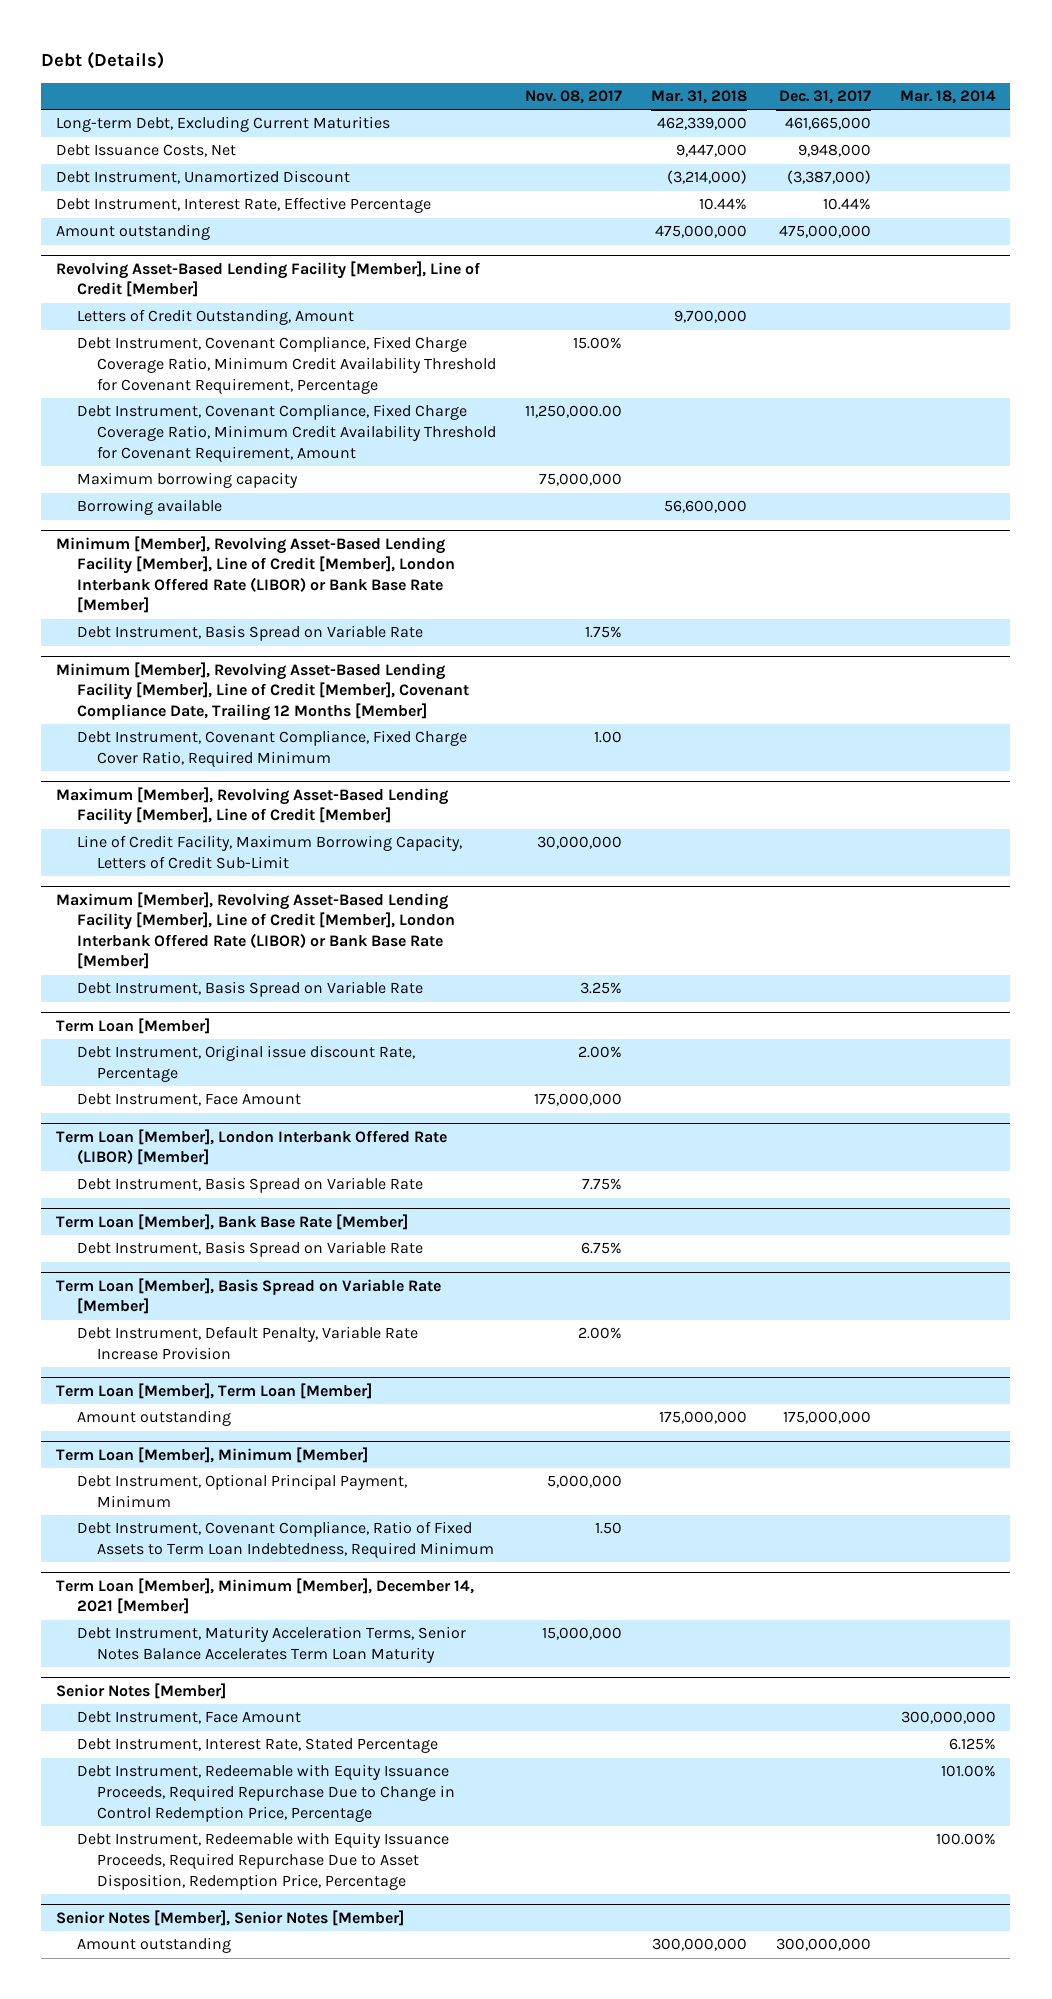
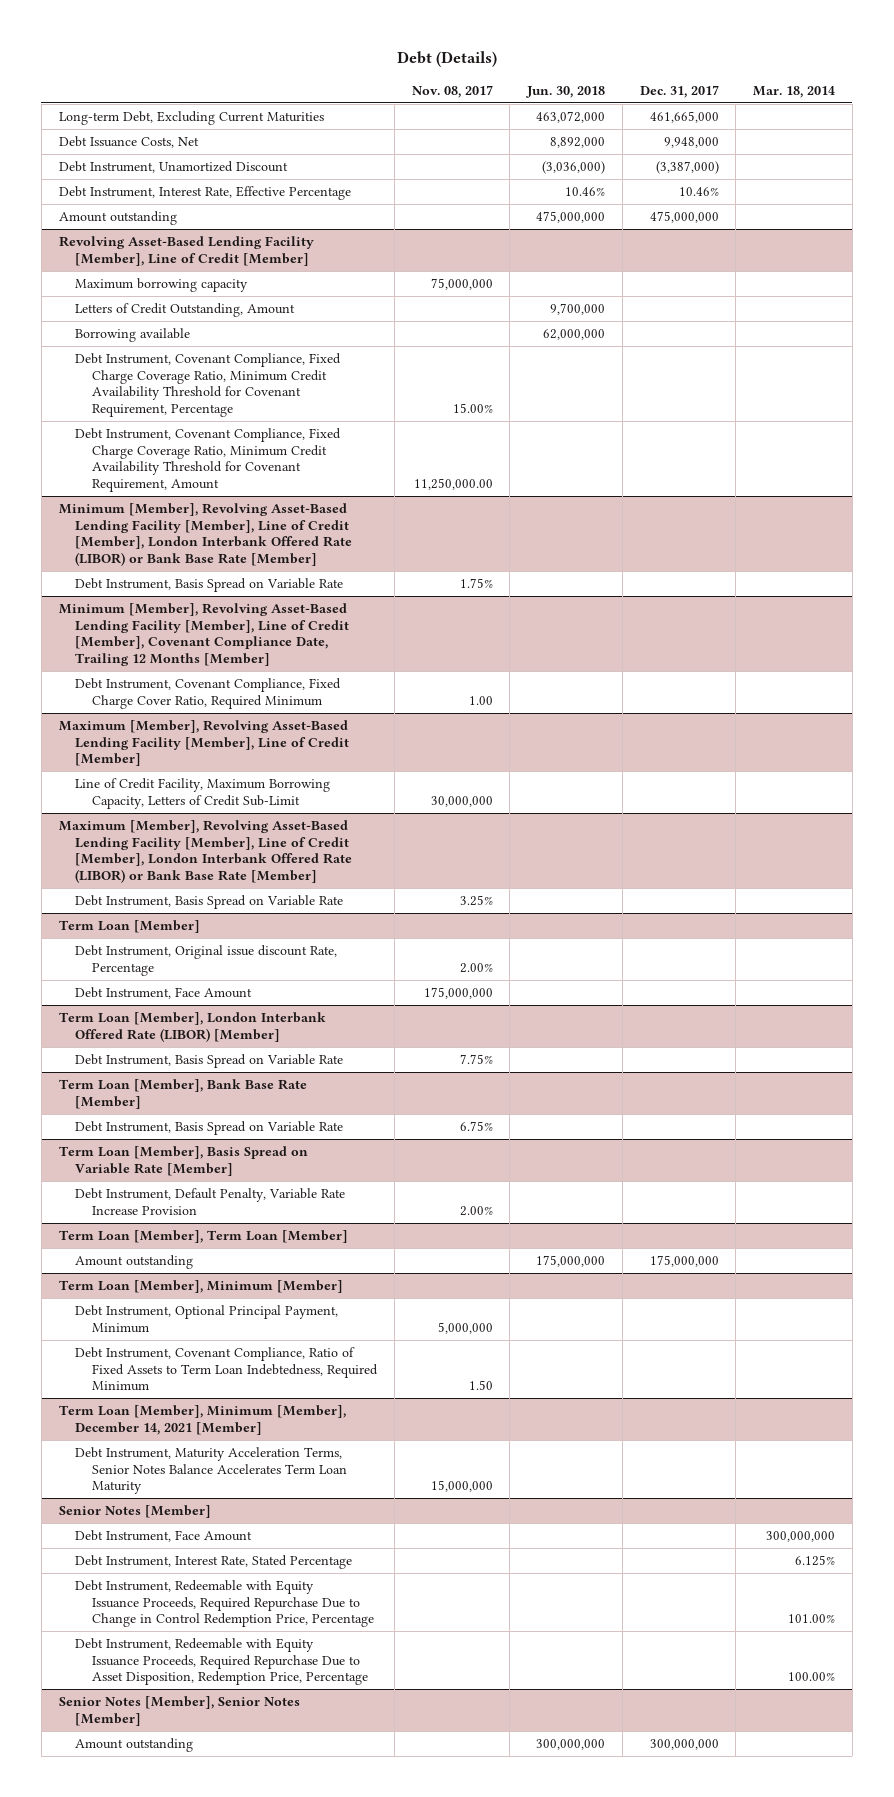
[650,90,747,105] Mar. 31, 2018 -> none
none -> [526,85,606,98] Jun. 30, 2018
[822,198,871,211] 10.44% -> [678,187,719,197] 10.46%
[76,472,298,489] Maximum borrowing capacity -> [75,278,249,293] Maximum borrowing capacity
[76,499,222,516] Borrowing available -> [75,328,191,343] Borrowing available

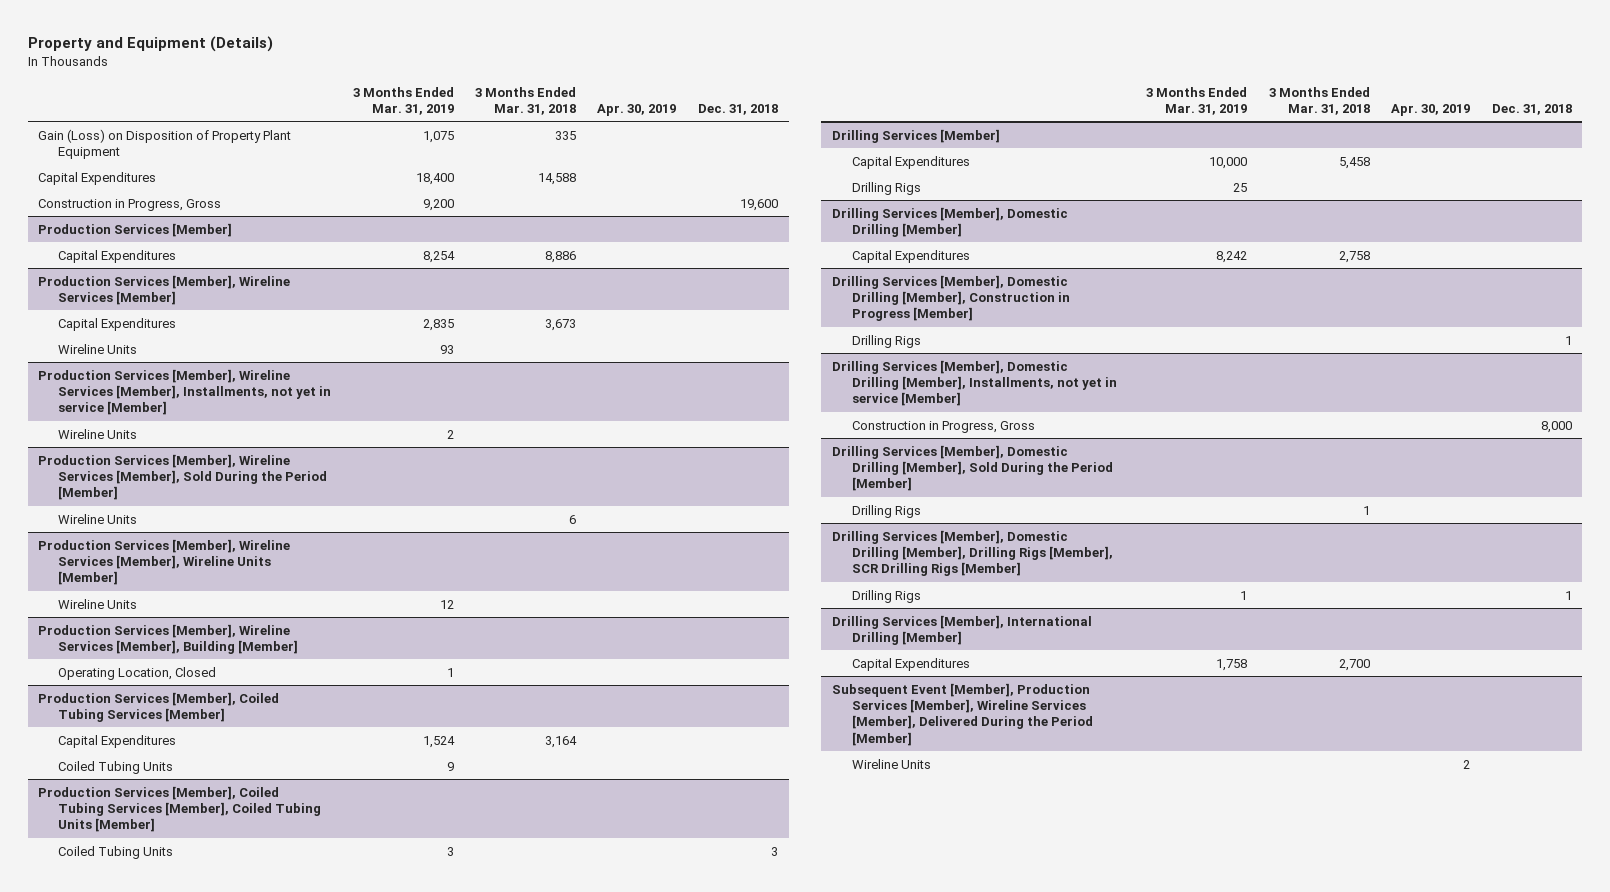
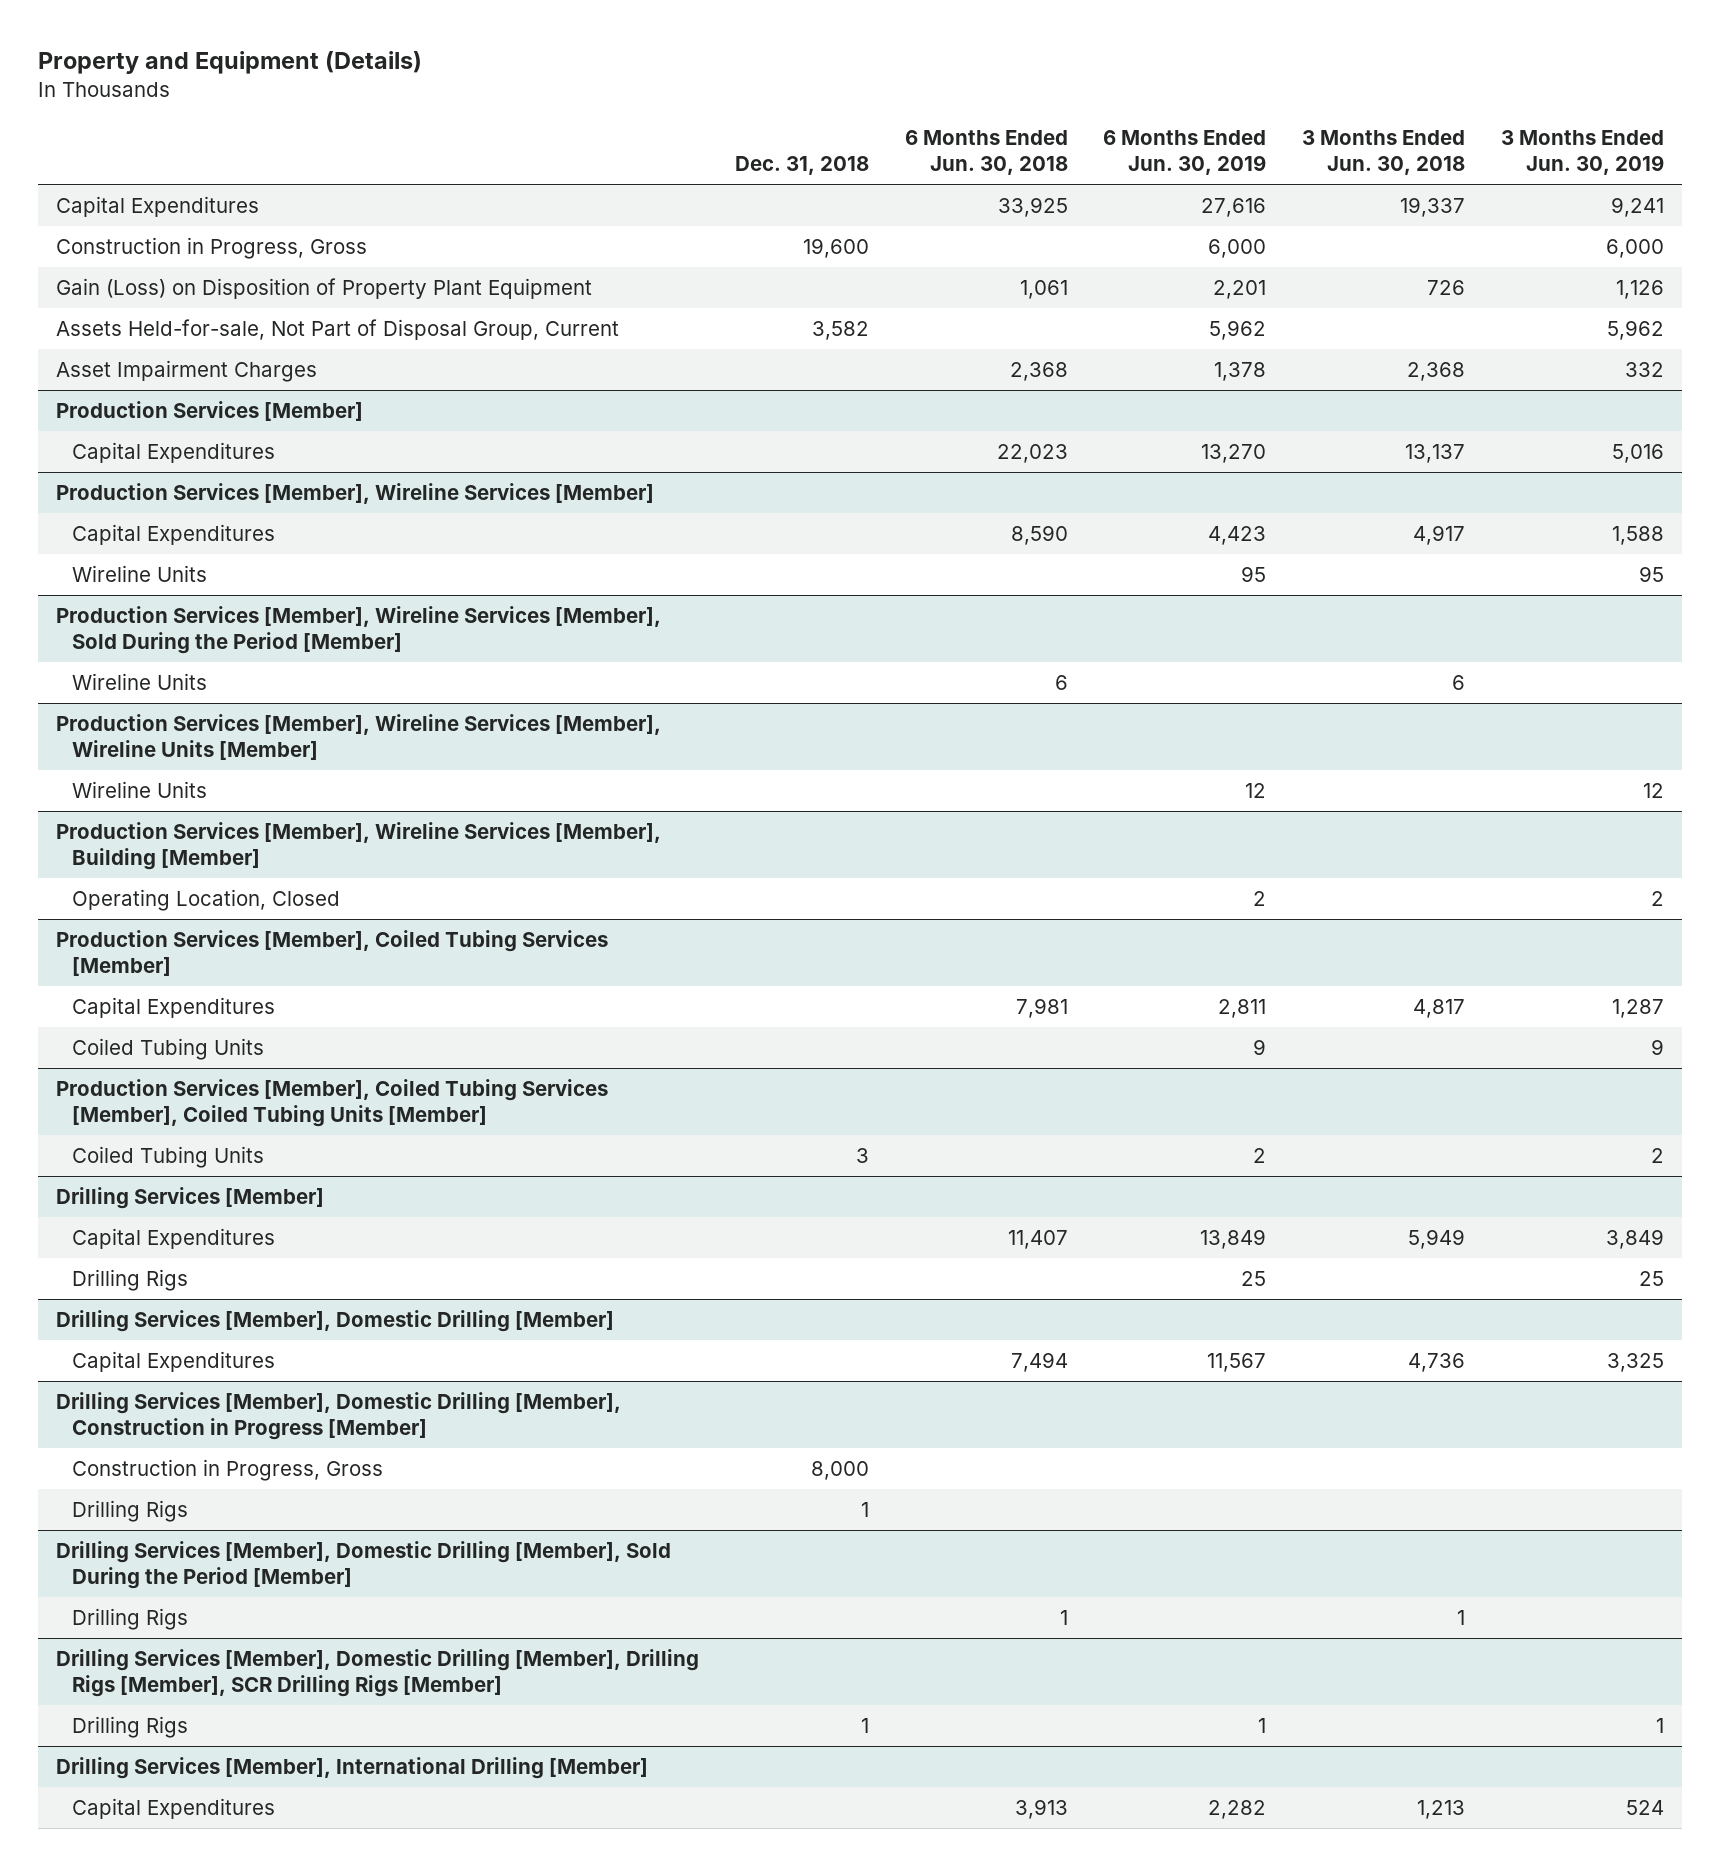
[352,86,454,116] 3 Months Ended Mar. 31, 2019 -> none
[474,86,576,116] 3 Months Ended Mar. 31, 2018 -> none
[597,104,677,117] Apr. 30, 2019 -> none
none -> [904,129,1068,176] 6 Months Ended Jun. 30, 2018
none -> [1103,129,1267,176] 6 Months Ended Jun. 30, 2019
none -> [1302,129,1466,176] 3 Months Ended Jun. 30, 2018
none -> [1501,129,1665,176] 3 Months Ended Jun. 30, 2019
[38,128,292,159] Gain (Loss) on Disposition of Property Plant Equipment -> [55,277,592,299] Gain (Loss) on Disposition of Property Plant Equipment
none -> [55,318,619,340] Assets Held-for-sale, Not Part of Disposal Group, Current
none -> [55,359,317,382] Asset Impairment Charges
[38,368,332,416] Production Services [Member], Wireline Services [Member], Installments, not yet in service [Member] -> none
[58,428,138,439] Wireline Units -> none
none -> [71,1458,383,1481] Construction in Progress, Gross
[832,359,1117,407] Drilling Services [Member], Domestic Drilling [Member], Installments, not yet in service [Member] -> none
[851,420,1035,433] Construction in Progress, Gross -> none
[832,682,1093,746] Subsequent Event [Member], Production Services [Member], Wireline Services [Member], Delivered During the Period [Member] -> none
[851,758,931,769] Wireline Units -> none

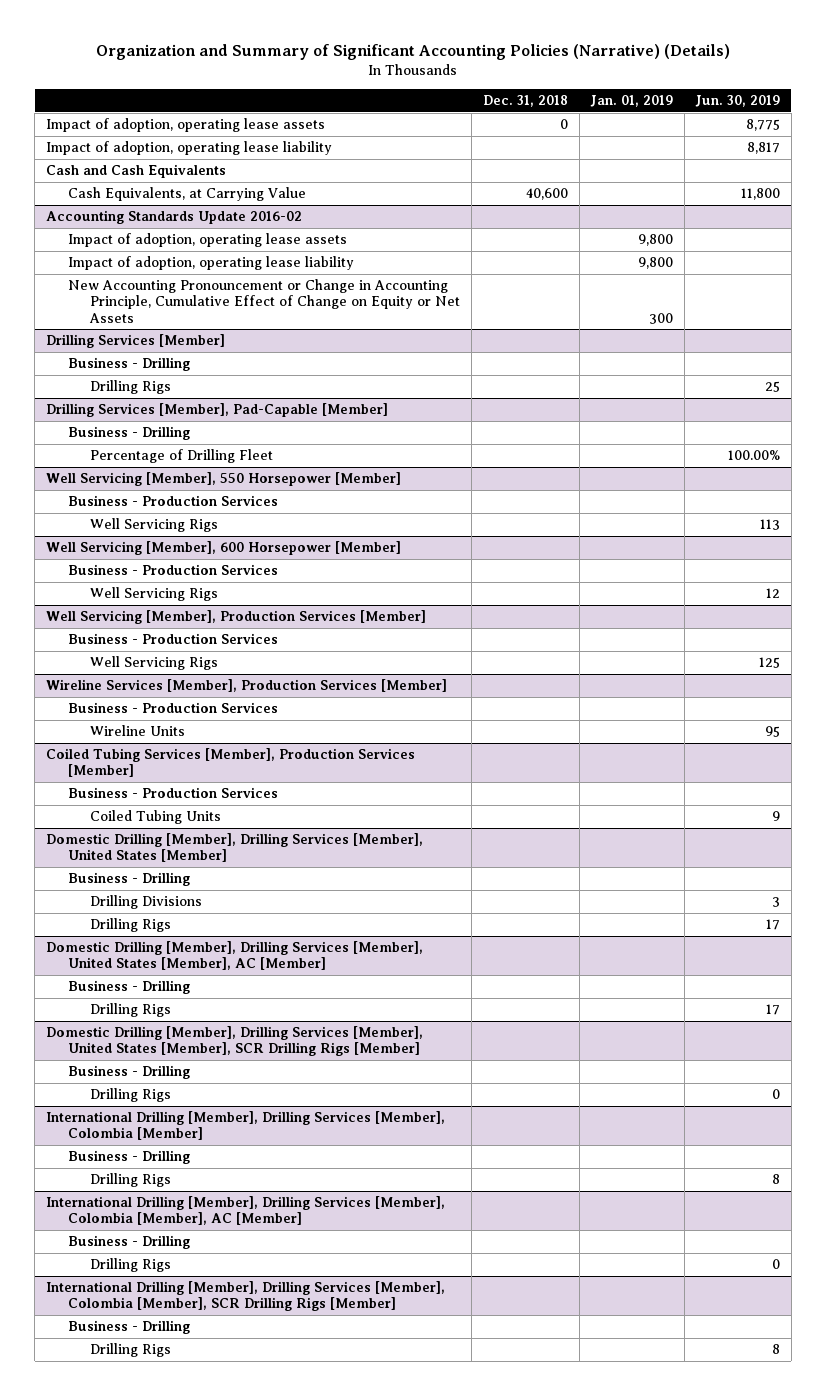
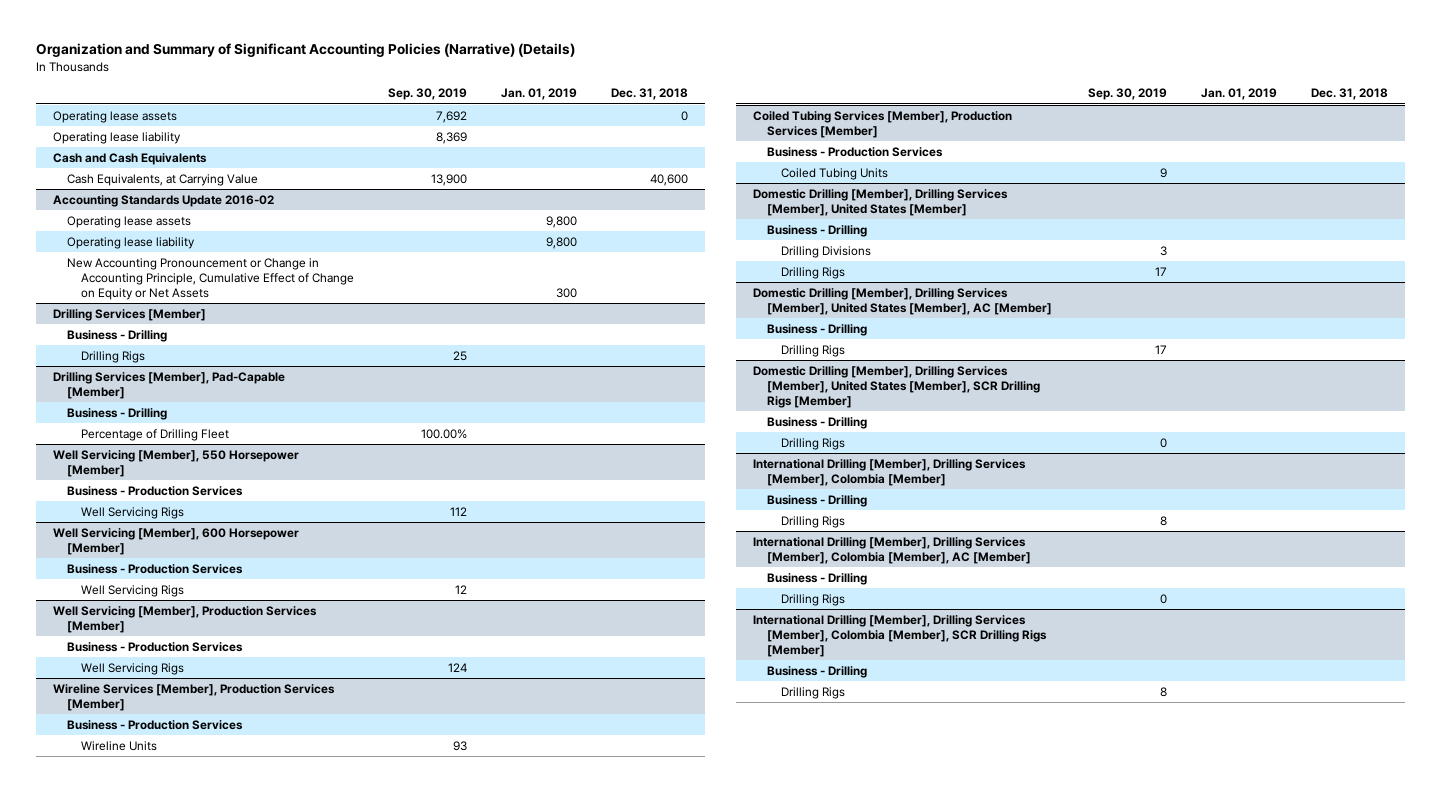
[694,95,780,108] Jun. 30, 2019 -> none
none -> [387,88,467,101] Sep. 30, 2019
[46,118,326,133] Impact of adoption, operating lease assets -> [52,110,177,123] Operating lease assets
[46,141,333,156] Impact of adoption, operating lease liability -> [52,131,181,144] Operating lease liability
[68,233,348,248] Impact of adoption, operating lease assets -> [66,215,191,228] Operating lease assets
[68,256,355,271] Impact of adoption, operating lease liability -> [66,236,195,249] Operating lease liability

